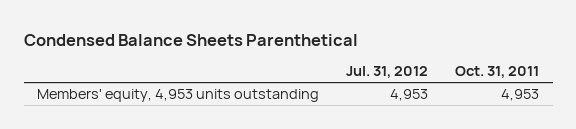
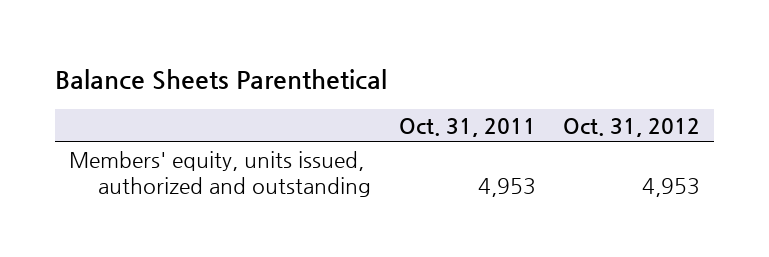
[23,33,358,46] Condensed Balance Sheets Parenthetical -> [54,68,387,90] Balance Sheets Parenthetical
[346,66,429,79] Jul. 31, 2012 -> none
none -> [563,117,701,137] Oct. 31, 2012
[37,89,320,103] Members' equity, 4,953 units outstanding -> [68,150,372,198] Members' equity, units issued, authorized and outstanding

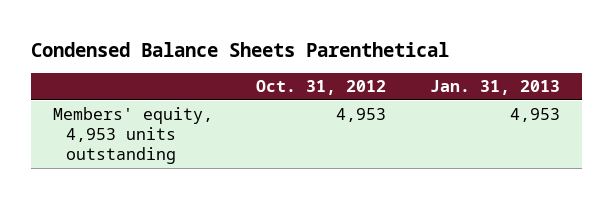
[54,68,387,90] Balance Sheets Parenthetical -> [31,41,450,57] Condensed Balance Sheets Parenthetical
[398,117,536,137] Oct. 31, 2011 -> none
none -> [429,80,560,96] Jan. 31, 2013
[68,150,372,198] Members' equity, units issued, authorized and outstanding -> [52,107,213,165] Members' equity, 4,953 units outstanding

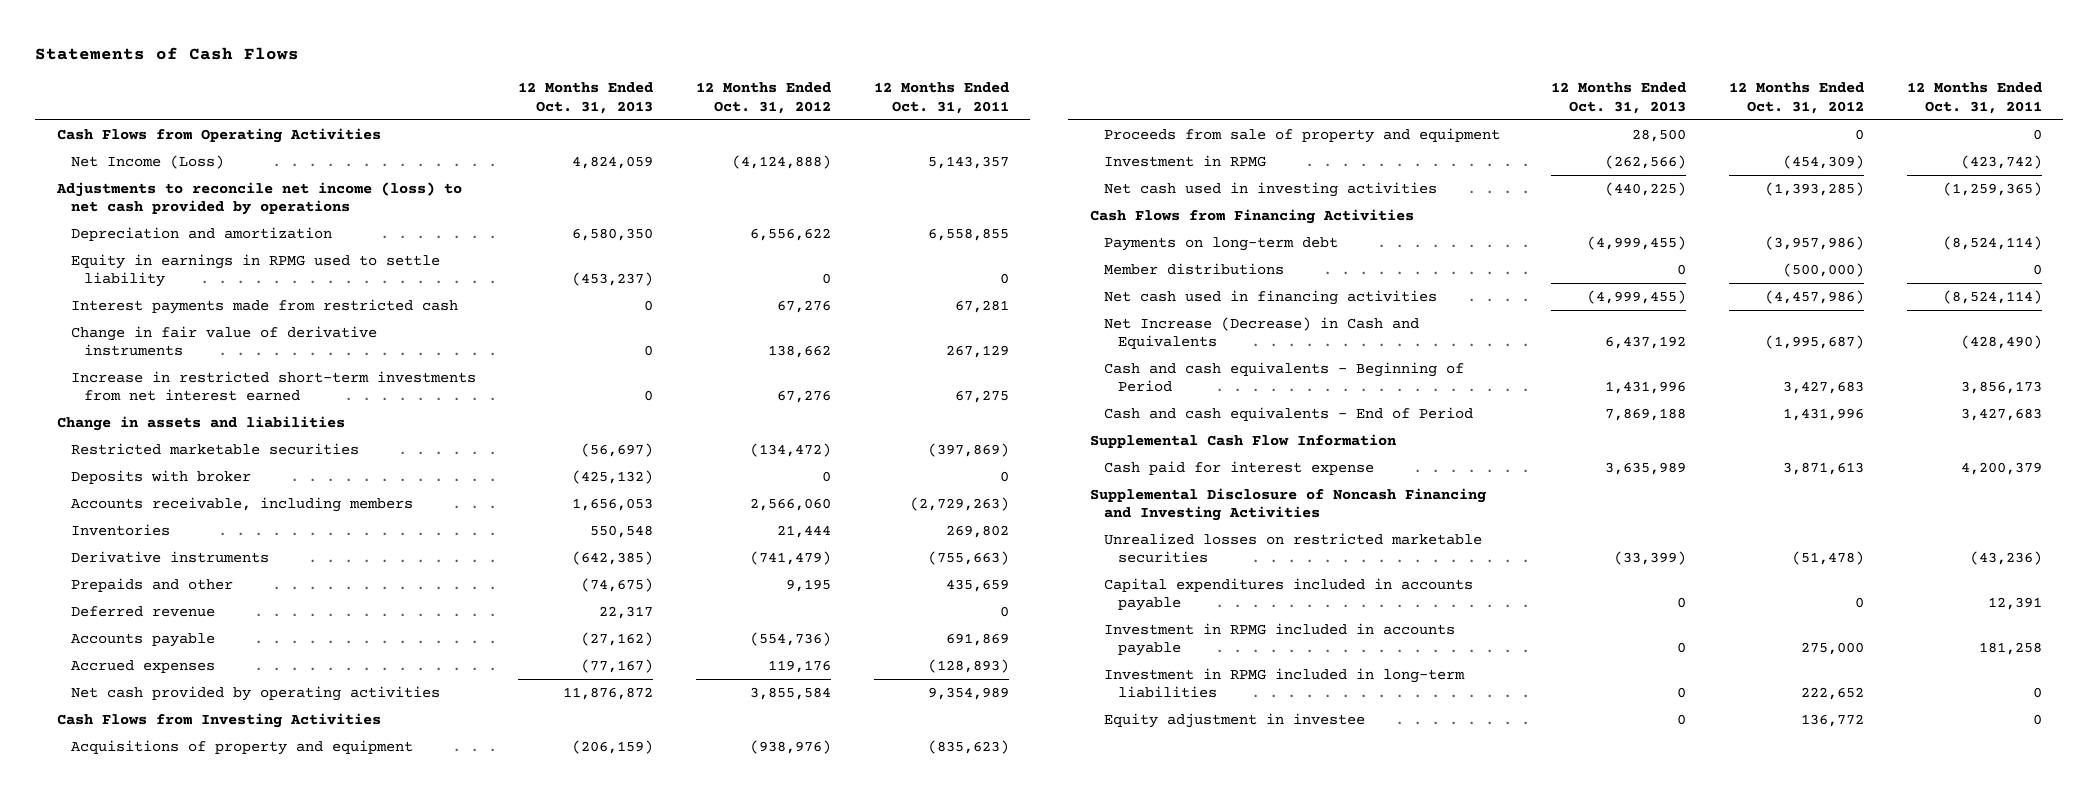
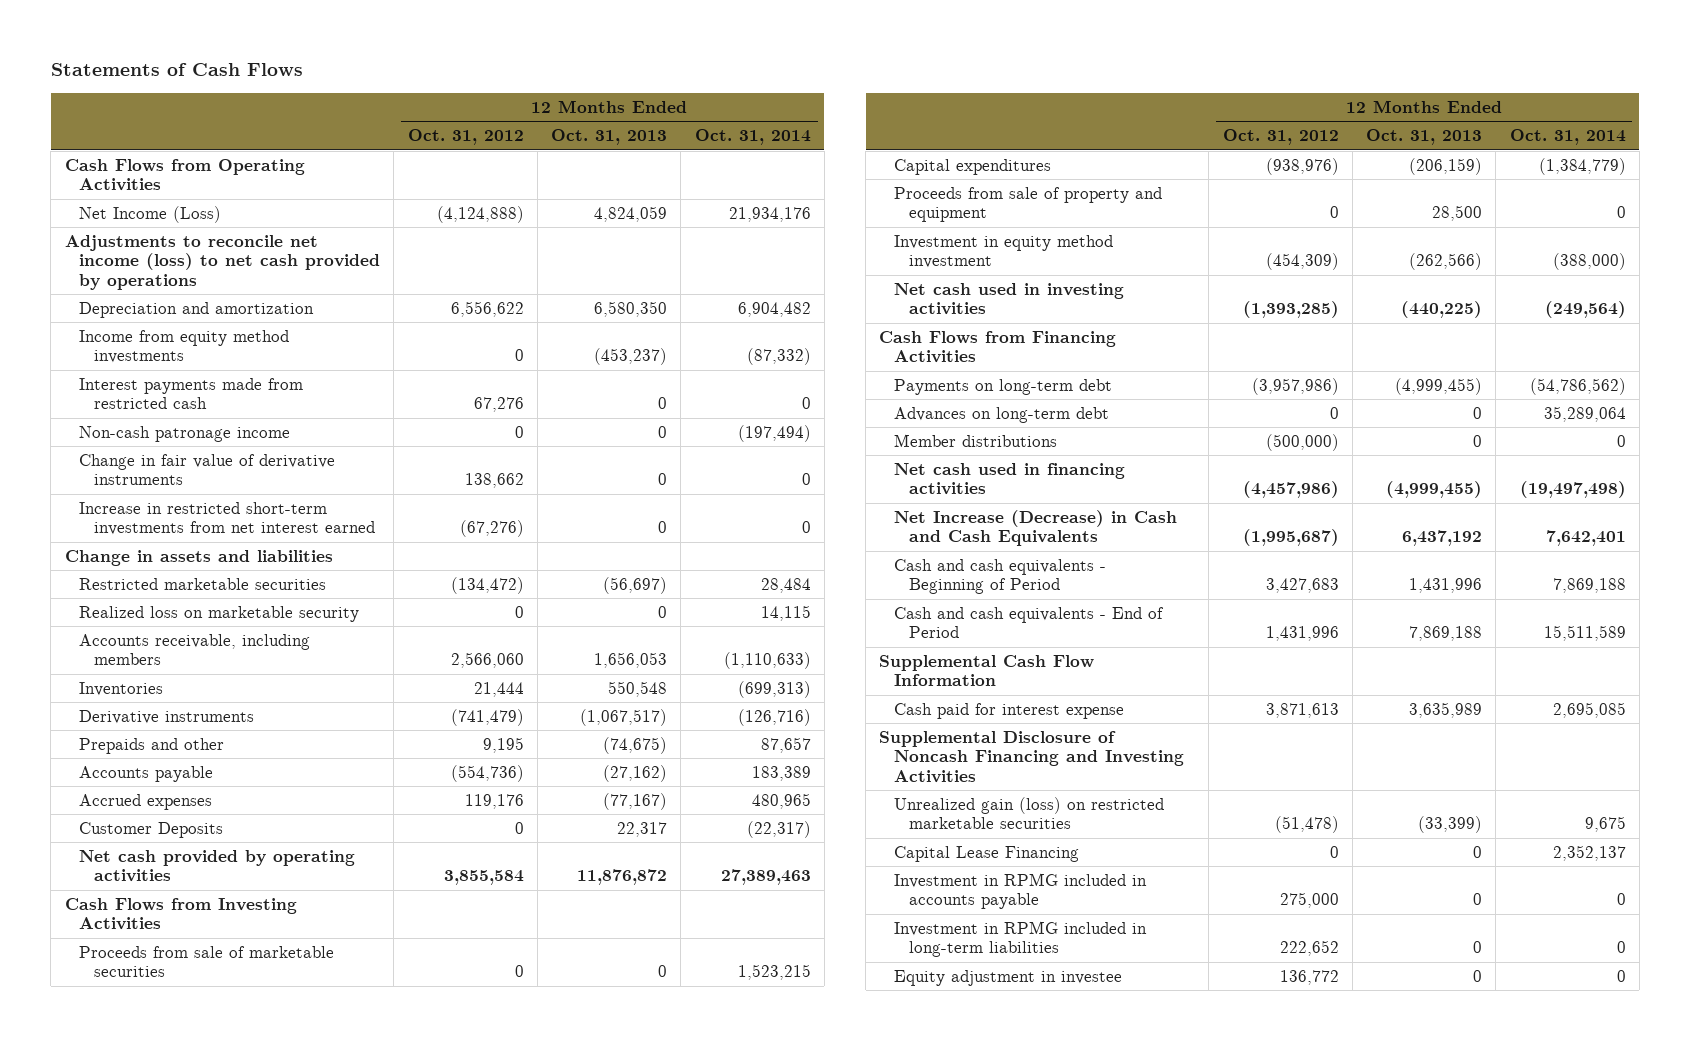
[873,82,1009,114] 12 Months Ended Oct. 31, 2011 -> none
none -> [694,129,811,146] Oct. 31, 2014
[70,253,440,288] Equity in earnings in RPMG used to settle liability -> [79,329,290,364] Income from equity method investments
none -> [79,425,291,442] Non-cash patronage income
[776,390,831,404] 67,276 -> [459,520,524,538] (67,276)
[70,469,251,484] Deposits with broker -> none
none -> [79,605,360,622] Realized loss on marketable security
[572,550,654,565] (642,385) -> [580,708,668,726] (1,067,517)
[70,605,215,617] Deferred revenue -> none
none -> [79,821,224,838] Customer Deposits
none -> [79,945,335,978] Proceeds from sale of marketable securities
[70,739,413,755] Acquisitions of property and equipment -> [894,158,1052,175] Capital expenditures
[1103,154,1266,167] Investment in RPMG -> [894,234,1114,269] Investment in equity method investment
none -> [894,406,1110,423] Advances on long-term debt
[1103,316,1419,350] Net Increase (Decrease) in Cash and Equivalents -> [894,509,1178,547] Net Increase (Decrease) in Cash and Cash Equivalents
[1103,577,1473,612] Capital expenditures included in accounts payable -> none
[1103,532,1482,564] Unrealized losses on restricted marketable securities -> [894,796,1165,830] Unrealized gain (loss) on restricted marketable securities
none -> [894,845,1080,862] Capital Lease Financing

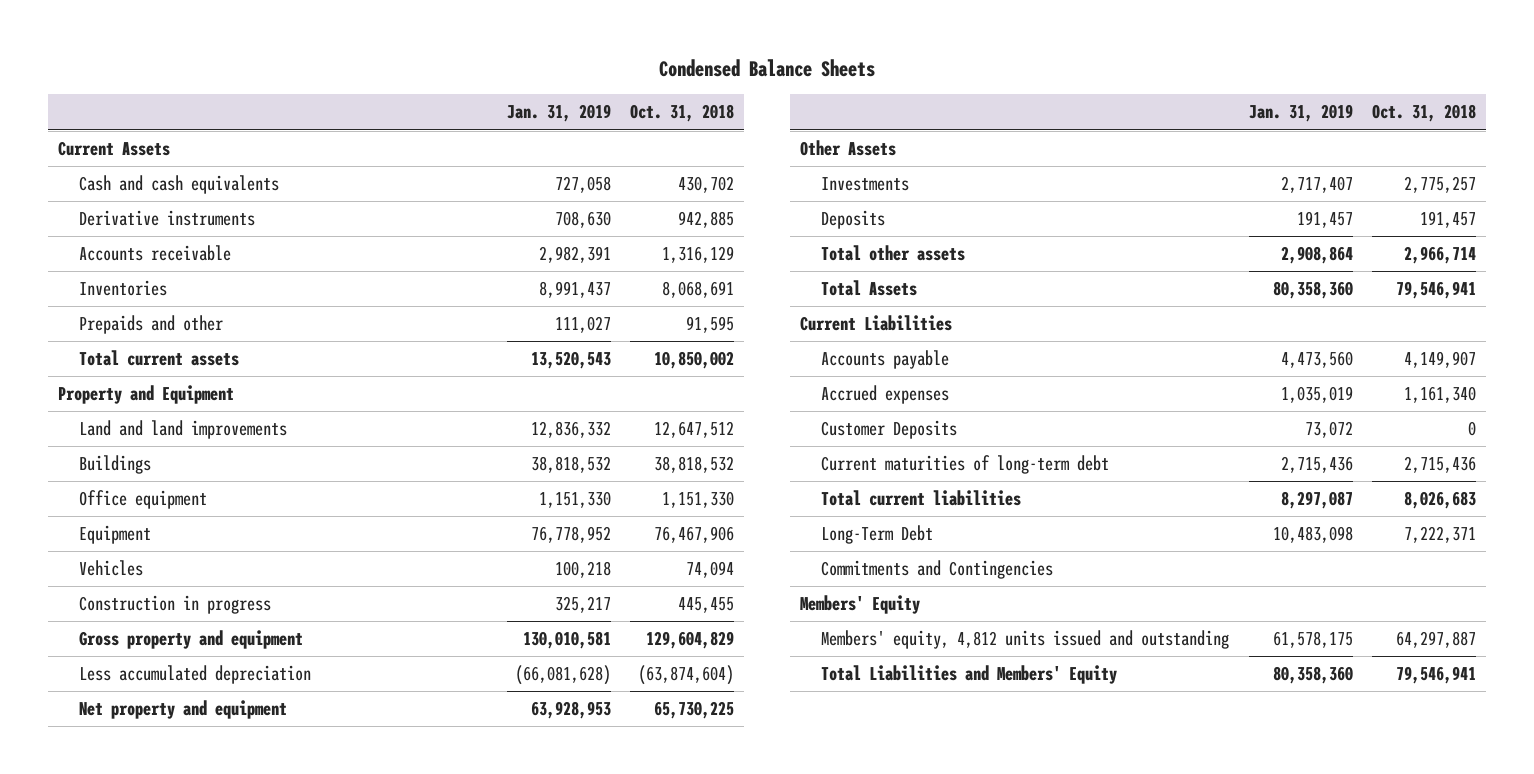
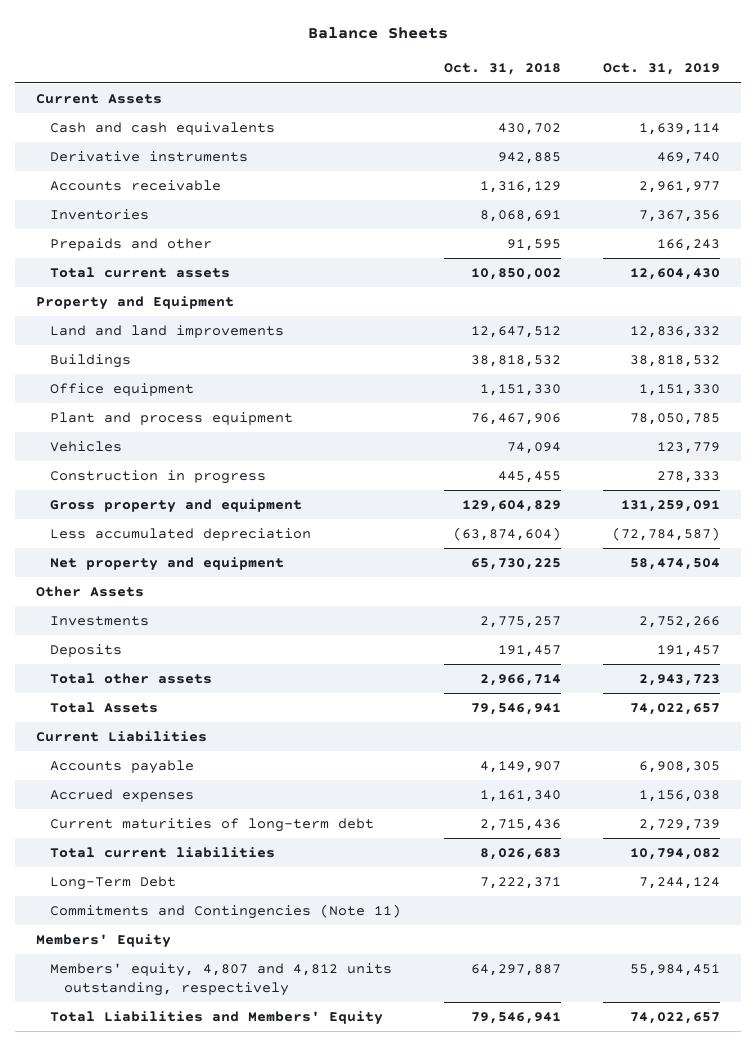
[658,59,875,78] Condensed Balance Sheets -> [308,27,449,40] Balance Sheets
[506,104,611,123] Jan. 31, 2019 -> none
none -> [602,63,720,76] Oct. 31, 2019
[78,524,151,544] Equipment -> [50,412,294,426] Plant and process equipment
[820,419,957,439] Customer Deposits -> none
[820,559,1053,579] Commitments and Contingencies -> [50,904,402,920] Commitments and Contingencies (Note 11)
[820,629,1229,649] Members' equity, 4,812 units issued and outstanding -> [50,963,393,996] Members' equity, 4,807 and 4,812 units outstanding, respectively

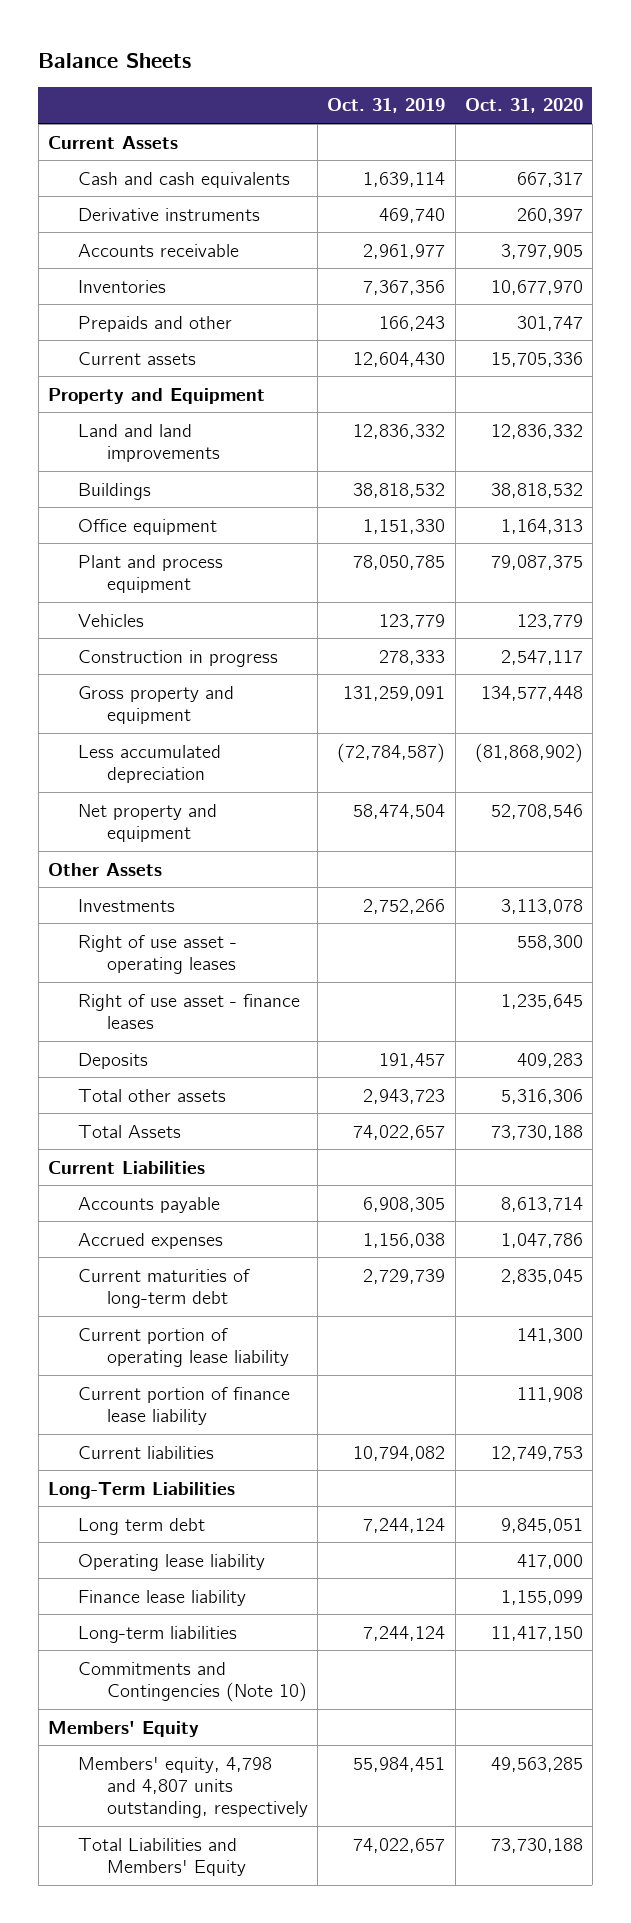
[443,63,561,76] Oct. 31, 2018 -> none
none -> [464,98,583,114] Oct. 31, 2020
[50,267,231,279] Total current assets -> [77,351,196,365] Current assets
none -> [77,934,237,975] Right of use asset - operating leases
none -> [77,993,300,1030] Right of use asset - finance leases
none -> [77,1327,290,1368] Current portion of operating lease liability
none -> [77,1386,290,1426] Current portion of finance lease liability
[50,847,276,859] Total current liabilities -> [77,1445,214,1459] Current liabilities
none -> [48,1481,236,1499] Long-Term Liabilities
[50,876,177,891] Long-Term Debt -> [77,1517,205,1535] Long term debt
none -> [77,1553,265,1571] Operating lease liability
none -> [77,1589,246,1606] Finance lease liability
none -> [77,1625,237,1643] Long-term liabilities
[50,904,402,920] Commitments and Contingencies (Note 11) -> [77,1661,308,1703] Commitments and Contingencies (Note 10)
[50,963,393,996] Members' equity, 4,807 and 4,812 units outstanding, respectively -> [77,1756,309,1819] Members' equity, 4,798 and 4,807 units outstanding, respectively

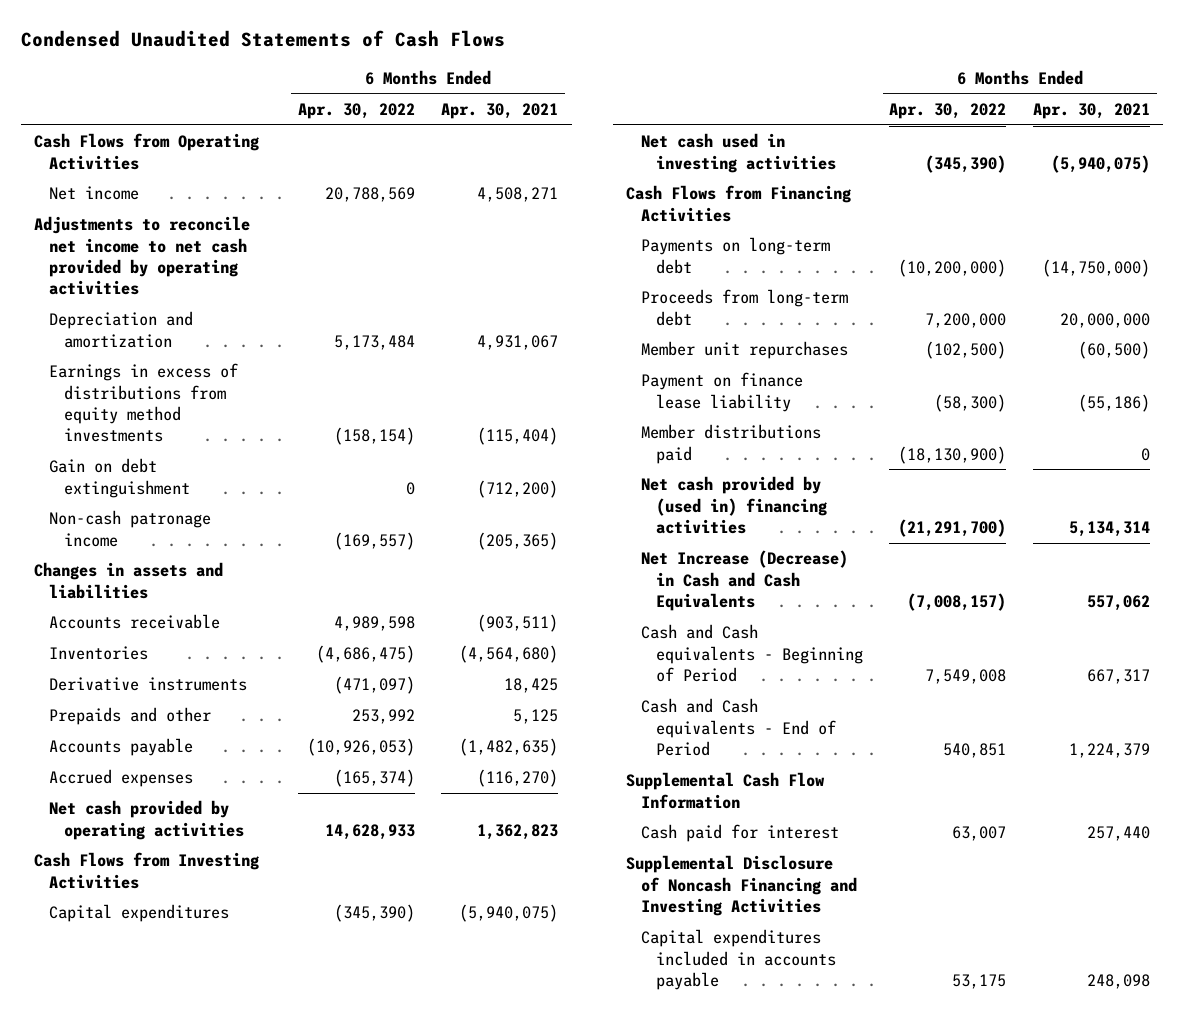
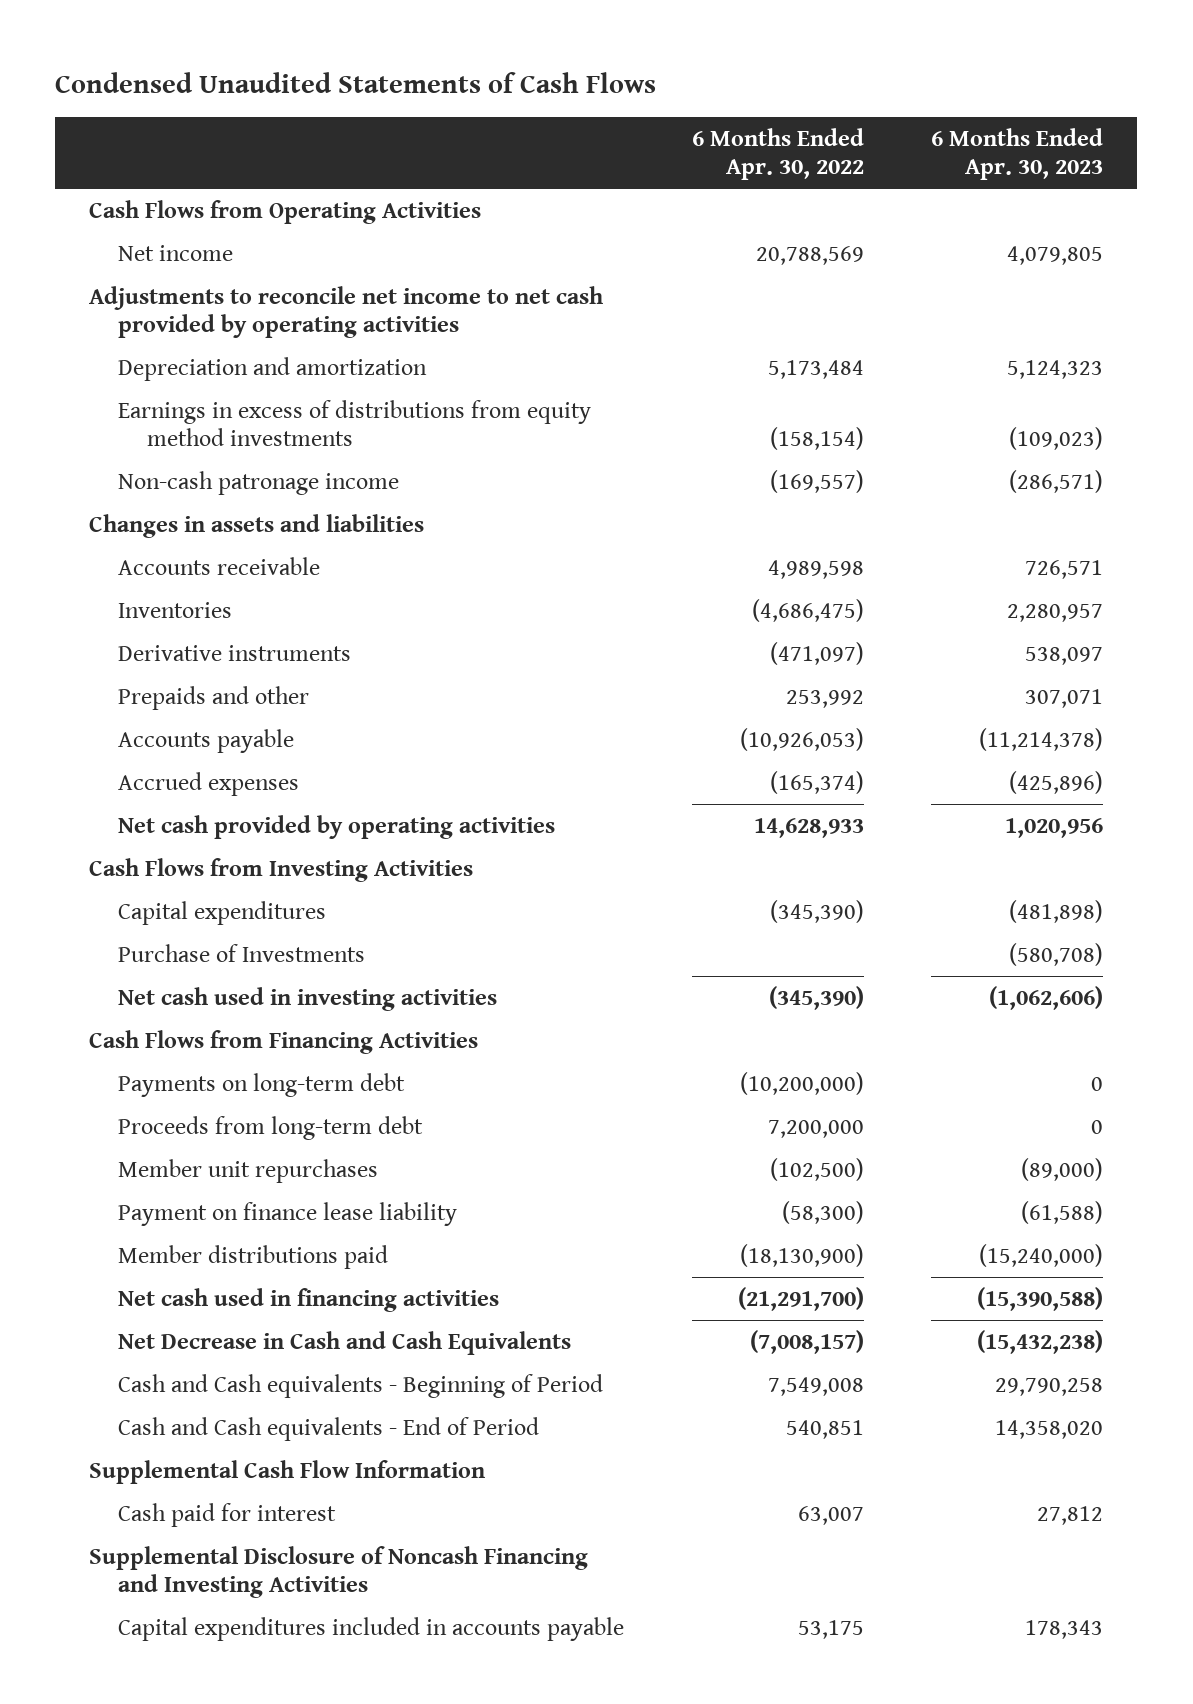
[441,102,559,119] Apr. 30, 2021 -> none
none -> [931,128,1104,181] 6 Months Ended Apr. 30, 2023
[49,458,190,498] Gain on debt extinguishment -> none
none -> [118,944,366,963] Purchase of Investments
[640,476,827,534] Net cash provided by (used in) financing activities -> [118,1288,500,1313] Net cash used in financing activities
[640,550,848,611] Net Increase (Decrease) in Cash and Cash Equivalents -> [118,1331,572,1356] Net Decrease in Cash and Cash Equivalents

